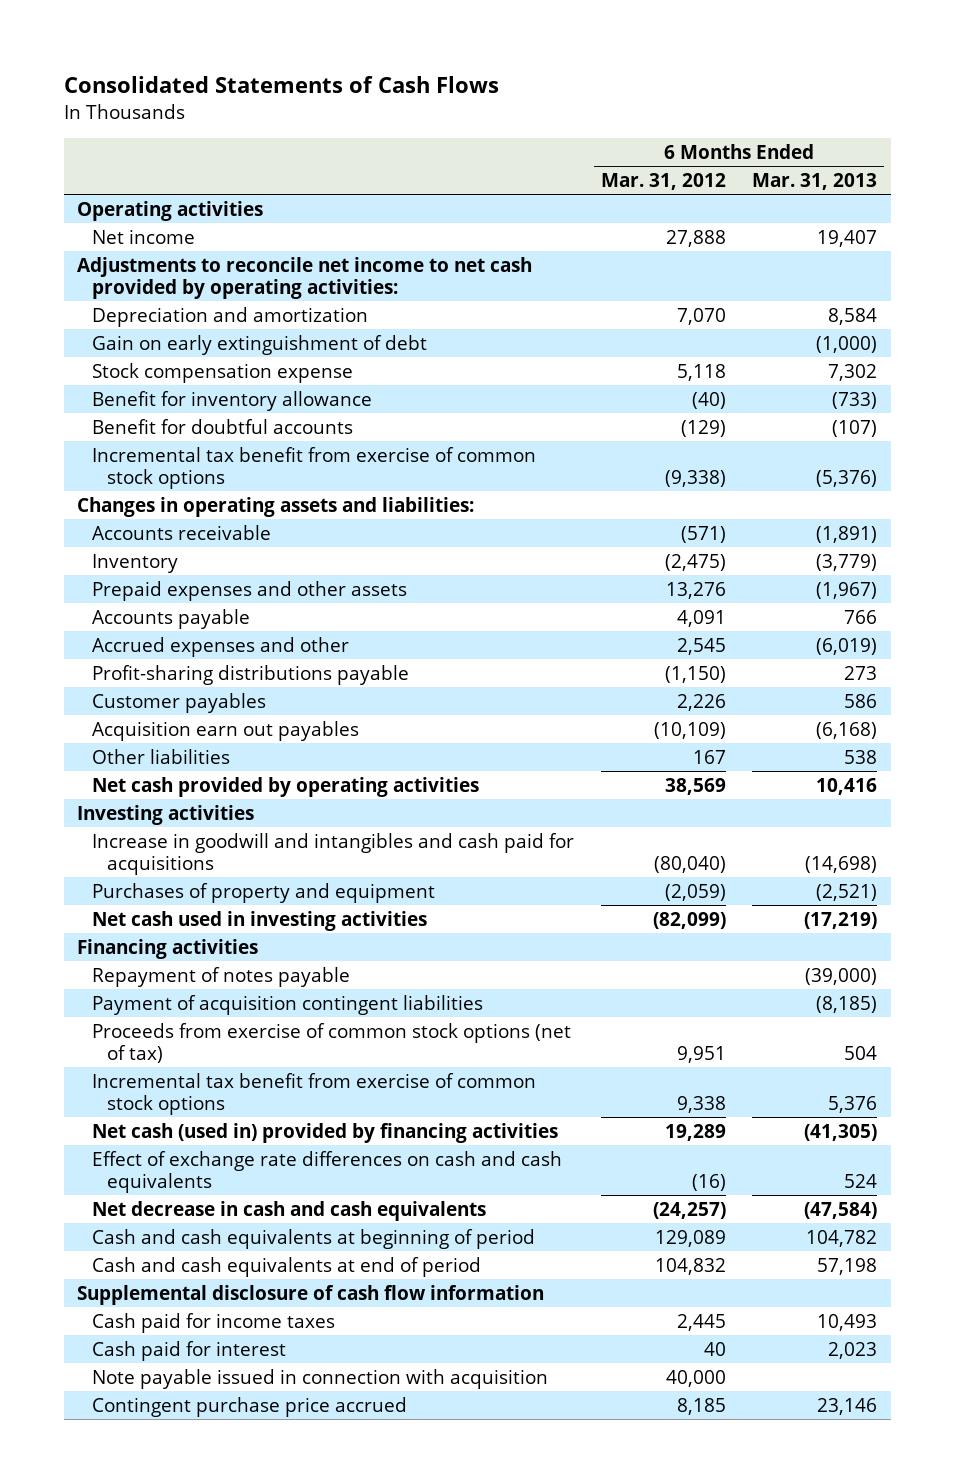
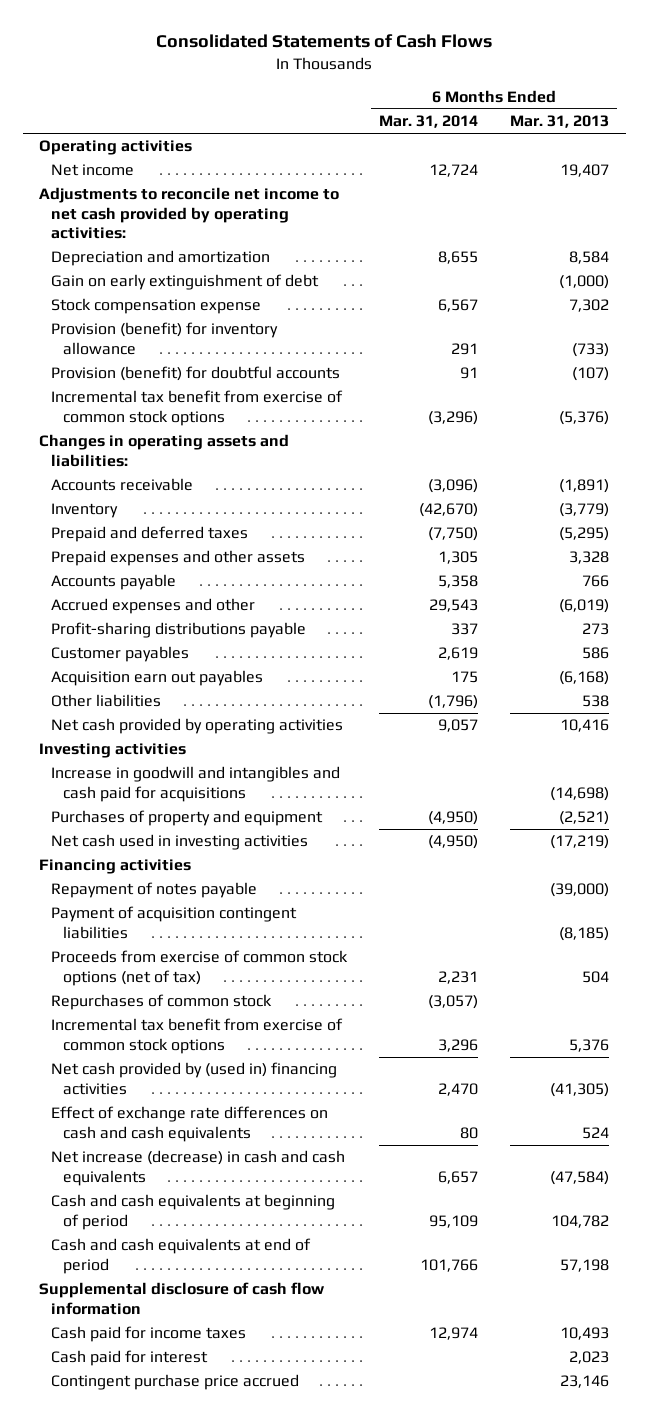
[600,172,726,190] Mar. 31, 2012 -> none
none -> [379,115,479,129] Mar. 31, 2014
[91,390,372,411] Benefit for inventory allowance -> [50,322,278,355] Provision (benefit) for inventory allowance
[91,418,353,434] Benefit for doubtful accounts -> [50,366,340,382] Provision (benefit) for doubtful accounts
none -> [50,526,248,543] Prepaid and deferred taxes
[816,581,878,599] (1,967) -> [569,551,610,565] 3,328
none -> [50,994,272,1011] Repurchases of common stock
[91,1122,558,1143] Net cash (used in) provided by financing activities -> [50,1062,337,1095] Net cash provided by (used in) financing activities
[91,1200,486,1221] Net decrease in cash and cash equivalents -> [50,1150,345,1186] Net increase (decrease) in cash and cash equivalents
[91,1368,548,1389] Note payable issued in connection with acquisition -> none

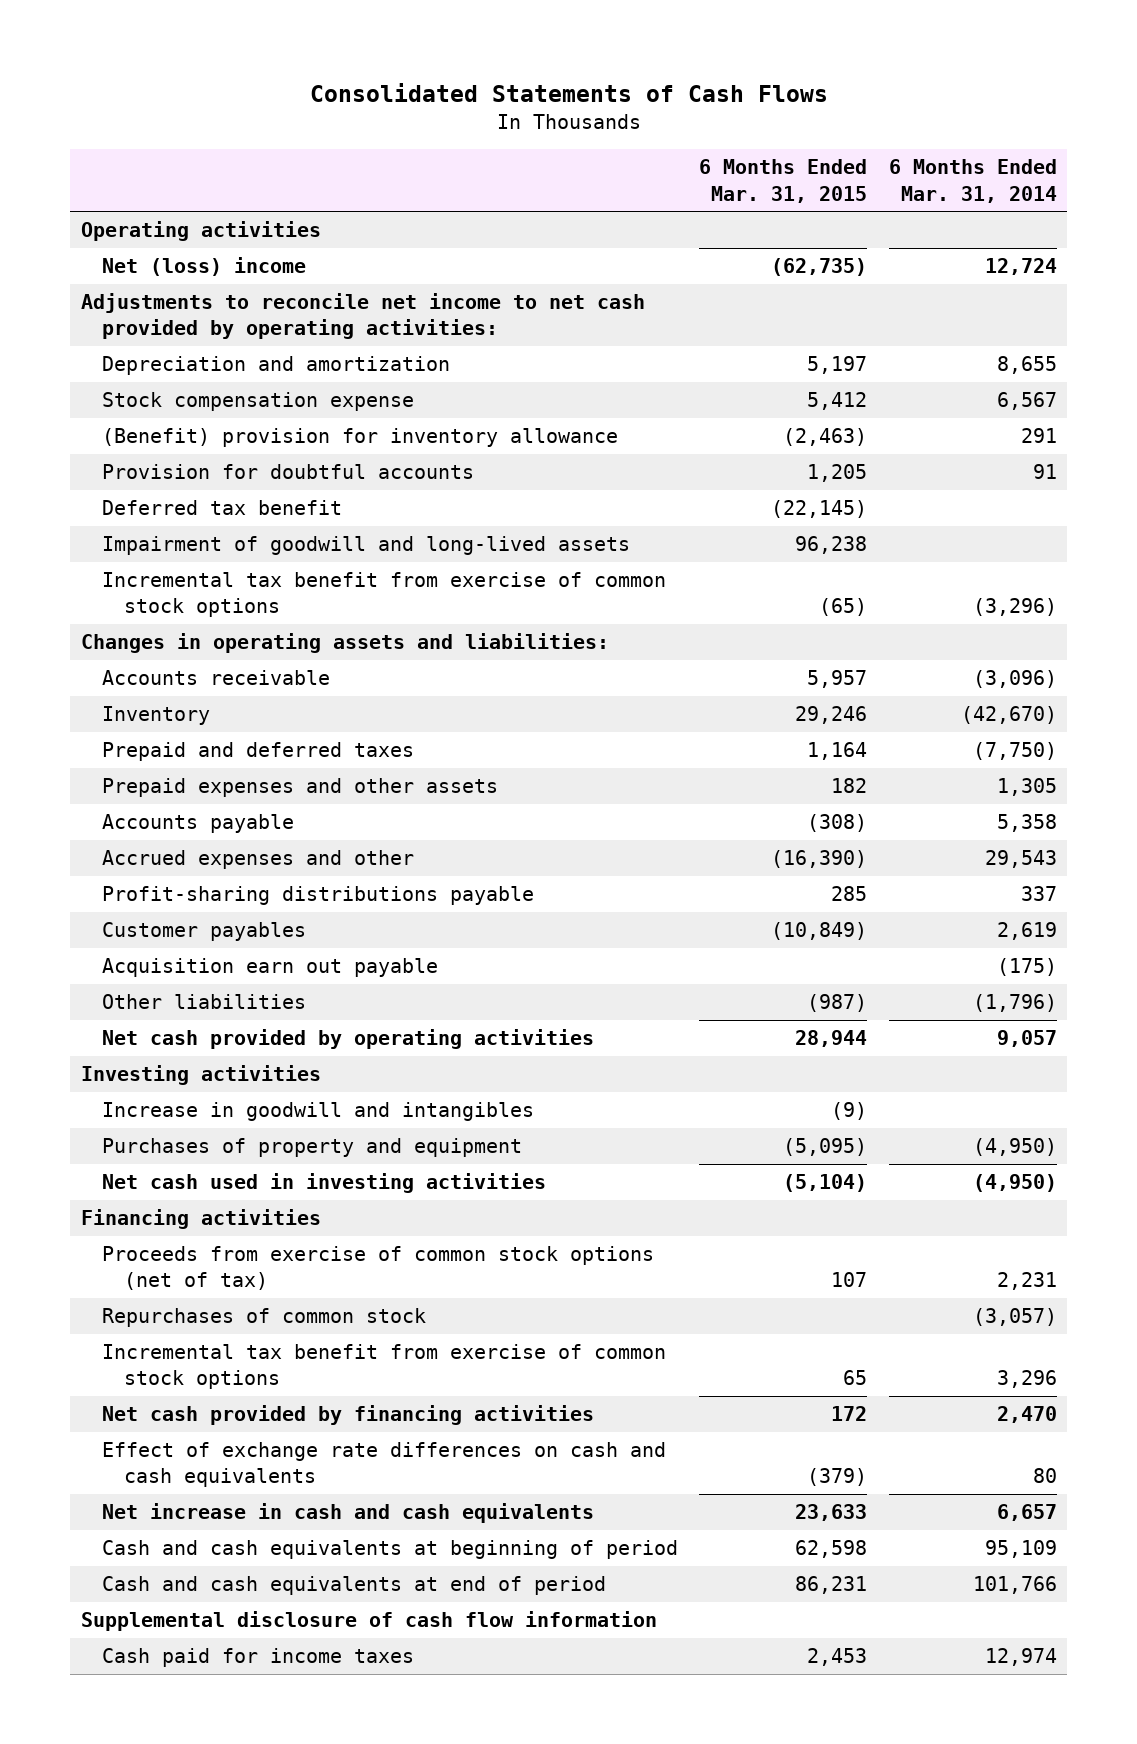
[510,115,610,129] Mar. 31, 2013 -> none
none -> [699,159,868,203] 6 Months Ended Mar. 31, 2015
[50,164,134,177] Net income -> [102,257,307,277] Net (loss) income
[50,274,319,291] Gain on early extinguishment of debt -> none
[50,322,278,355] Provision (benefit) for inventory allowance -> [102,428,619,448] (Benefit) provision for inventory allowance
[50,366,340,382] Provision (benefit) for doubtful accounts -> [102,464,475,480] Provision for doubtful accounts
none -> [102,500,343,516] Deferred tax benefit
none -> [102,536,631,556] Impairment of goodwill and long-lived assets
[50,670,263,687] Acquisition earn out payables -> [102,958,439,978] Acquisition earn out payable
[451,671,479,684] 175 -> [996,958,1057,977] (175)
[50,766,340,802] Increase in goodwill and intangibles and cash paid for acquisitions -> [102,1102,535,1122] Increase in goodwill and intangibles
[50,882,257,899] Repayment of notes payable -> none
[50,906,297,939] Payment of acquisition contingent liabilities -> none
[50,1062,337,1095] Net cash provided by (used in) financing activities -> [102,1405,595,1426] Net cash provided by financing activities
[50,1150,345,1186] Net increase (decrease) in cash and cash equivalents -> [102,1503,595,1524] Net increase in cash and cash equivalents
[50,1350,208,1367] Cash paid for interest -> none
[50,1374,299,1391] Contingent purchase price accrued -> none

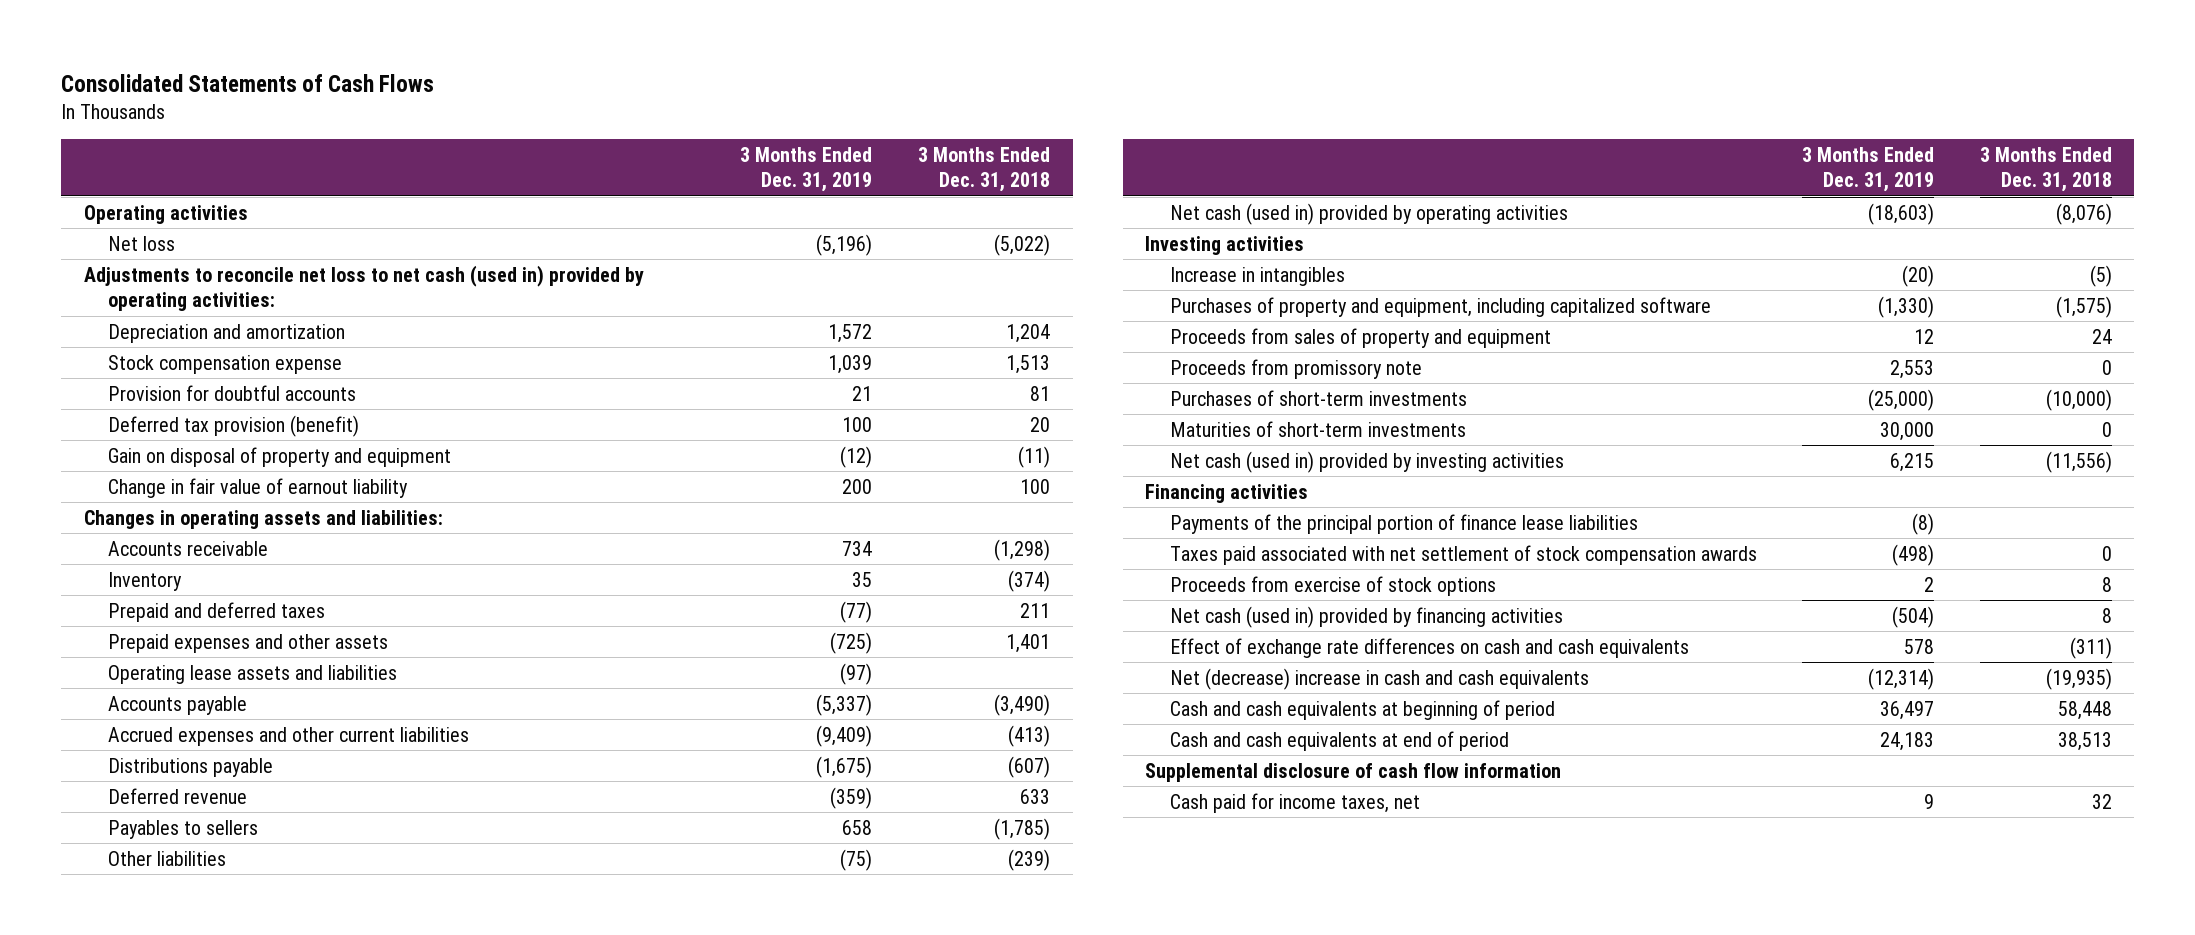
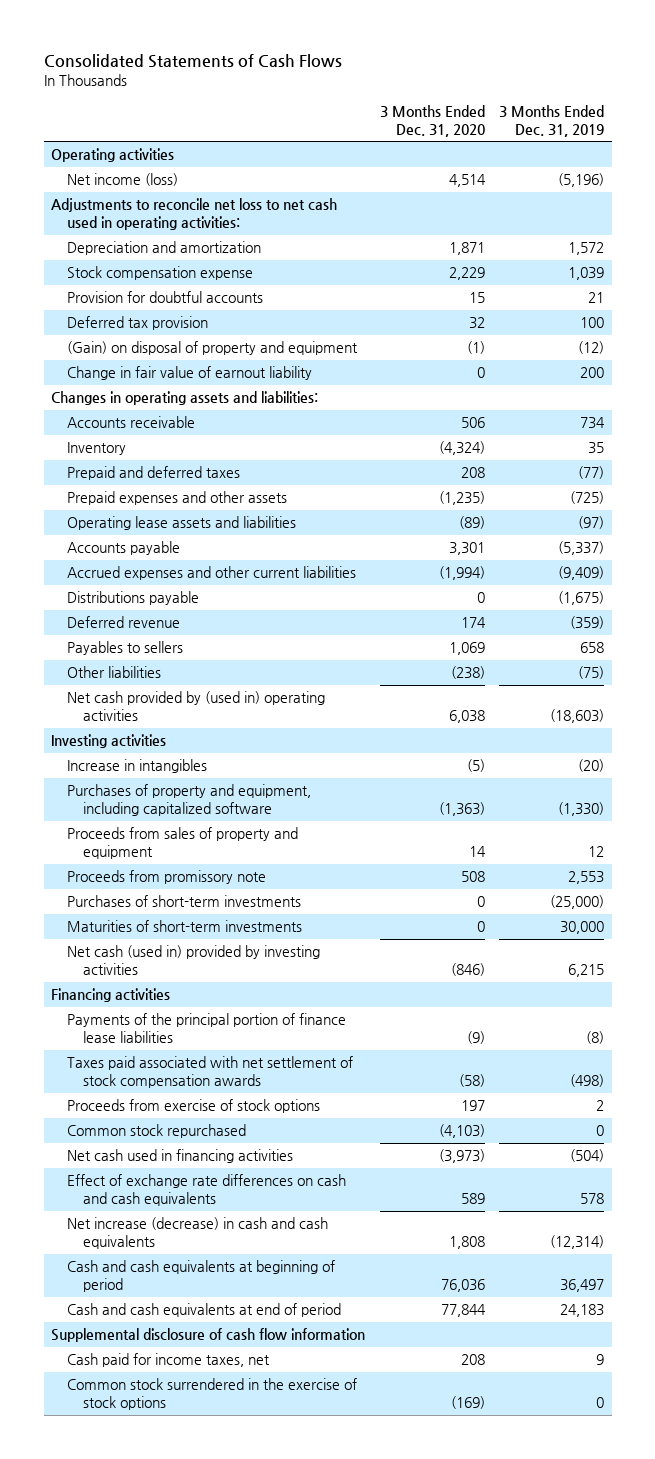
[917,146,1050,193] 3 Months Ended Dec. 31, 2018 -> none
none -> [379,104,485,137] 3 Months Ended Dec. 31, 2020
[107,235,175,251] Net loss -> [67,173,179,187] Net income (loss)
[83,264,644,312] Adjustments to reconcile net loss to net cash (used in) provided by operating activities: -> [51,198,338,231] Adjustments to reconcile net loss to net cash used in operating activities:
[107,414,359,437] Deferred tax provision (benefit) -> [67,316,209,331] Deferred tax provision
[107,446,451,467] Gain on disposal of property and equipment -> [67,341,359,356] (Gain) on disposal of property and equipment
[1169,202,1568,225] Net cash (used in) provided by operating activities -> [67,691,326,722] Net cash provided by (used in) operating activities
none -> [67,1124,247,1139] Common stock repurchased
[1169,605,1563,628] Net cash (used in) provided by financing activities -> [67,1149,294,1164] Net cash used in financing activities
[1169,667,1589,690] Net (decrease) increase in cash and cash equivalents -> [67,1217,329,1250] Net increase (decrease) in cash and cash equivalents
none -> [67,1378,358,1411] Common stock surrendered in the exercise of stock options

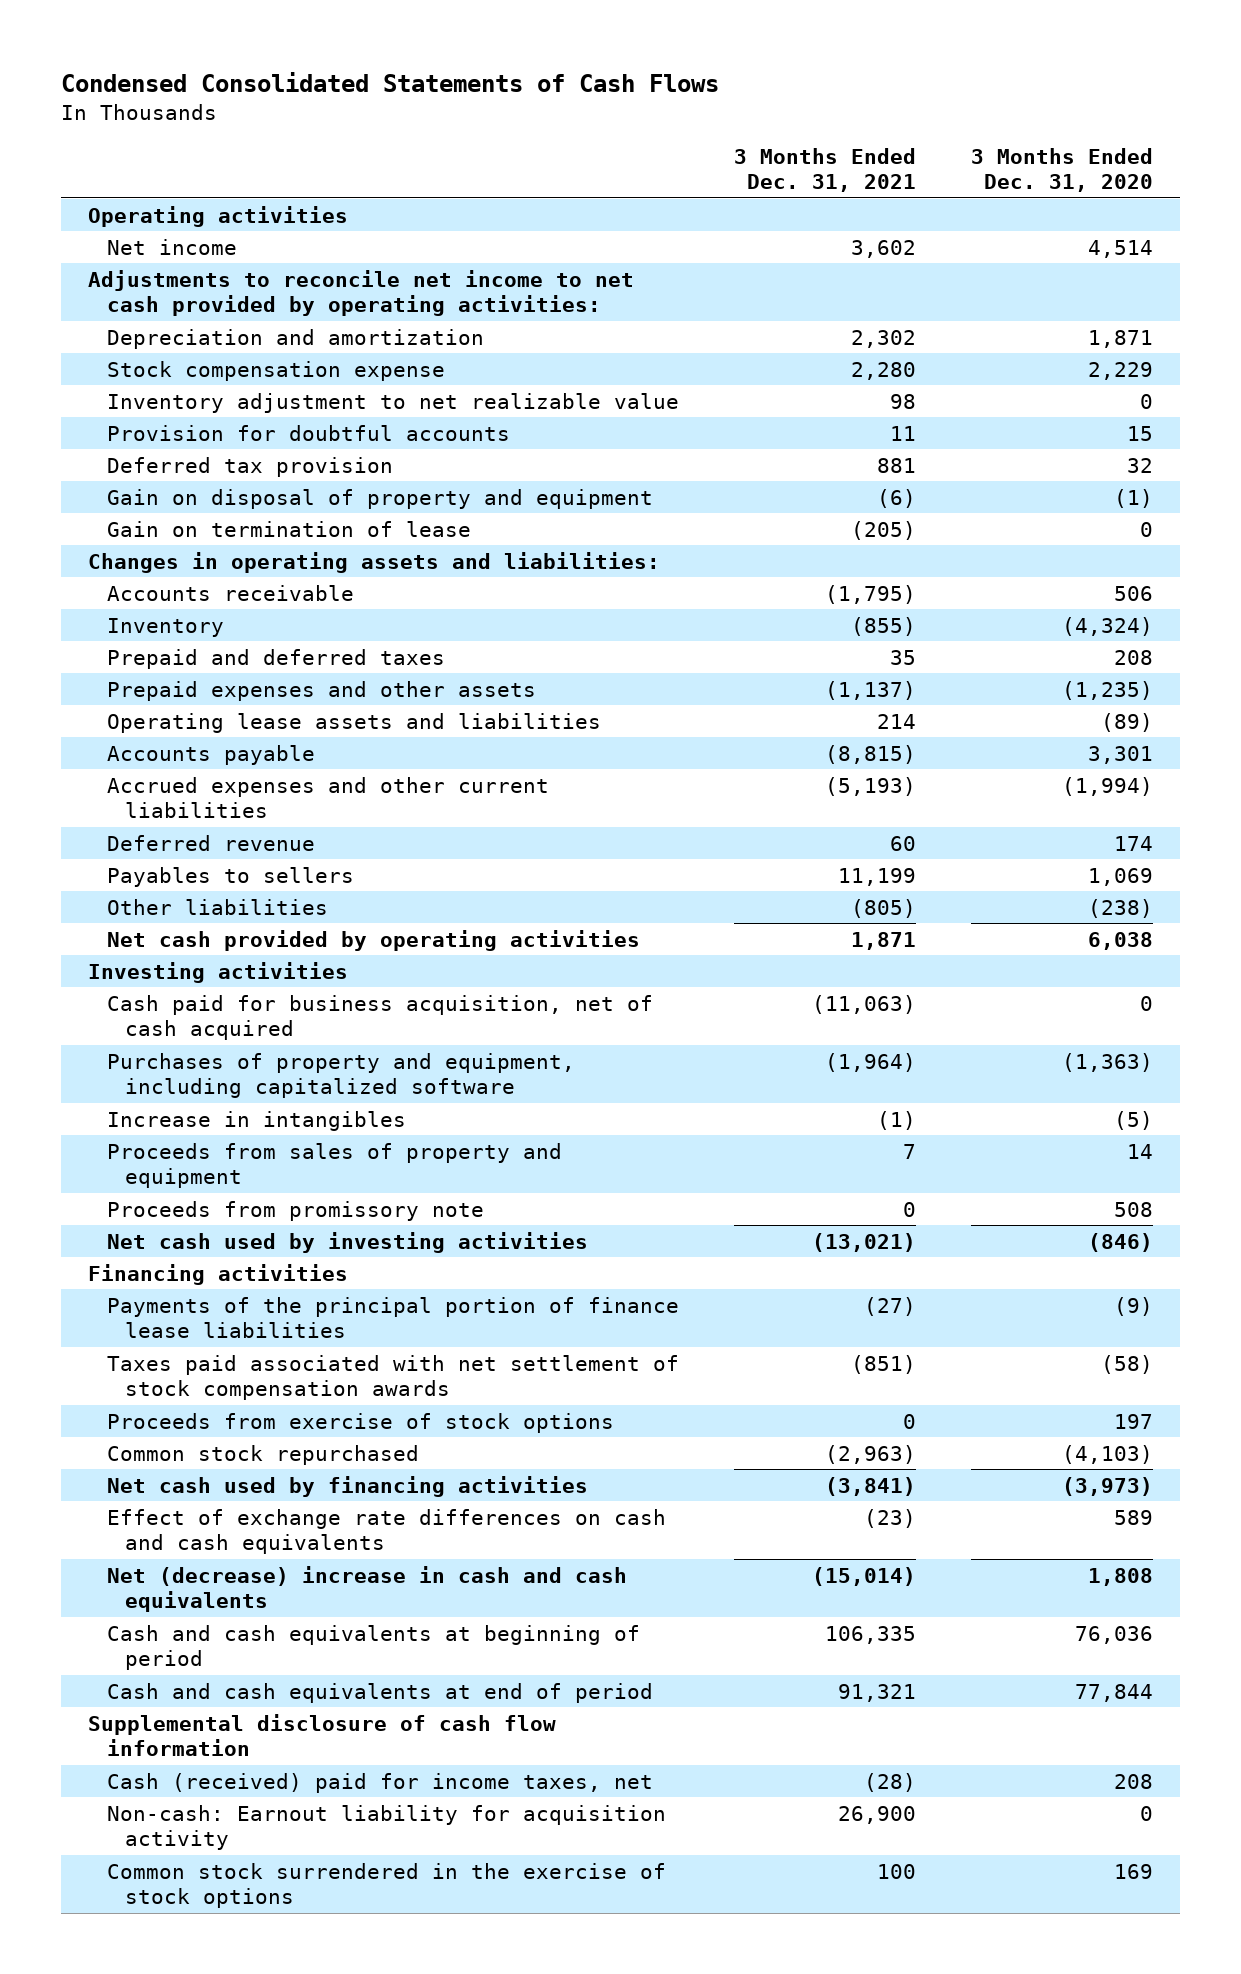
[43,53,342,68] Consolidated Statements of Cash Flows -> [60,72,719,93] Condensed Consolidated Statements of Cash Flows
[499,104,605,137] 3 Months Ended Dec. 31, 2019 -> none
none -> [733,147,916,193] 3 Months Ended Dec. 31, 2021
[67,173,179,187] Net income (loss) -> [106,238,237,255] Net income
[51,198,338,231] Adjustments to reconcile net loss to net cash used in operating activities: -> [88,269,635,316] Adjustments to reconcile net income to net cash provided by operating activities:
none -> [106,392,679,413] Inventory adjustment to net realizable value
[67,341,359,356] (Gain) on disposal of property and equipment -> [106,488,653,509] Gain on disposal of property and equipment
[67,366,313,381] Change in fair value of earnout liability -> [106,520,471,537] Gain on termination of lease
[67,591,200,606] Distributions payable -> none
[67,691,326,722] Net cash provided by (used in) operating activities -> [106,929,640,951] Net cash provided by operating activities
none -> [106,994,653,1040] Cash paid for business acquisition, net of cash acquired
[67,759,208,774] Increase in intangibles -> [106,1110,406,1131] Increase in intangibles
[67,895,302,908] Purchases of short-term investments -> none
[67,920,303,933] Maturities of short-term investments -> none
[67,945,321,976] Net cash (used in) provided by investing activities -> [106,1231,588,1253] Net cash used by investing activities
[67,1149,294,1164] Net cash used in financing activities -> [106,1475,588,1497] Net cash used by financing activities
[67,1217,329,1250] Net increase (decrease) in cash and cash equivalents -> [106,1565,627,1612] Net (decrease) increase in cash and cash equivalents
[67,1353,271,1368] Cash paid for income taxes, net -> [106,1772,653,1793] Cash (received) paid for income taxes, net
none -> [106,1804,666,1850] Non-cash: Earnout liability for acquisition activity
[450,1396,485,1410] (169) -> [1113,1863,1153,1879] 169

